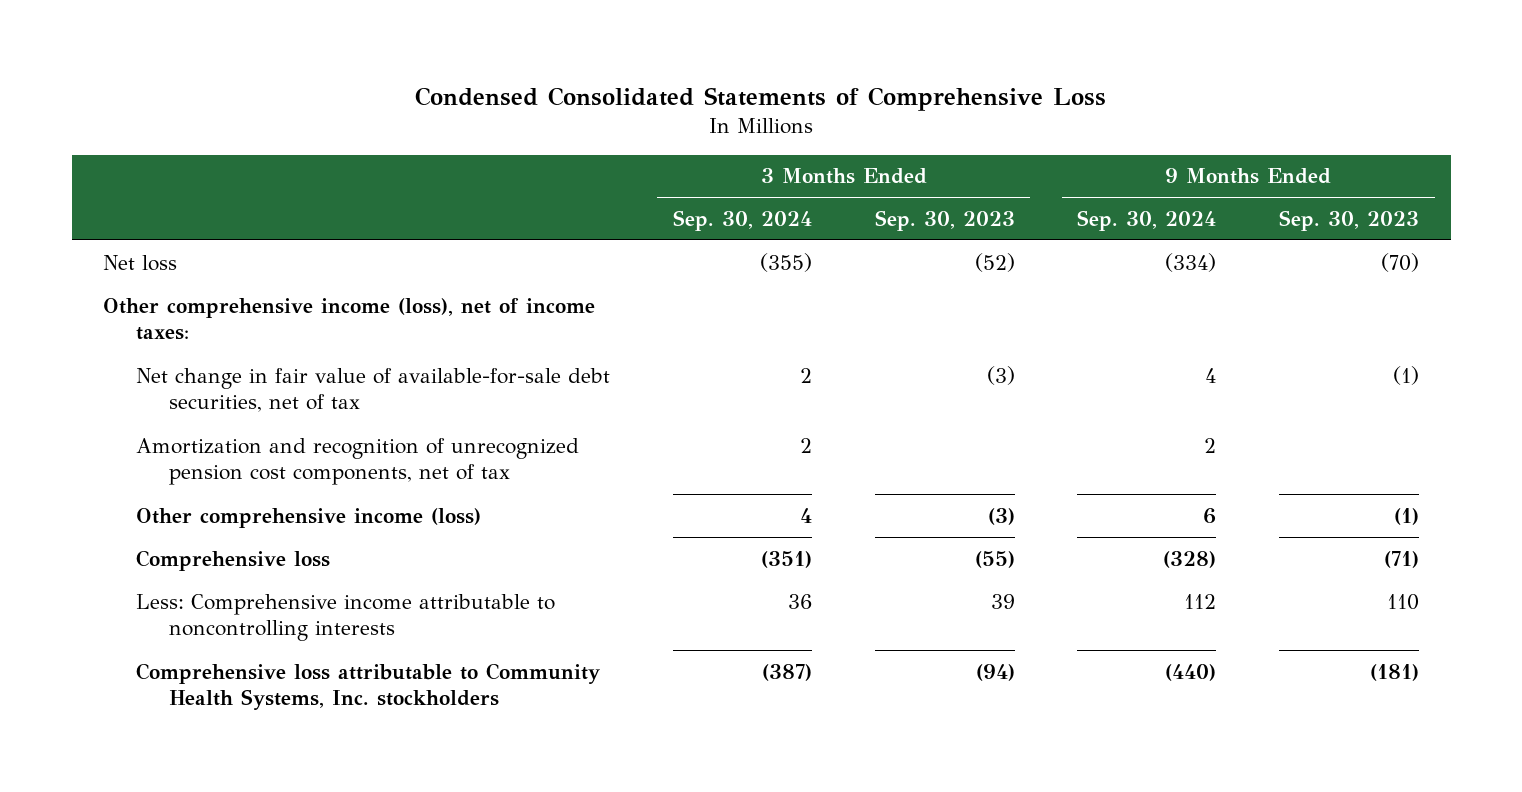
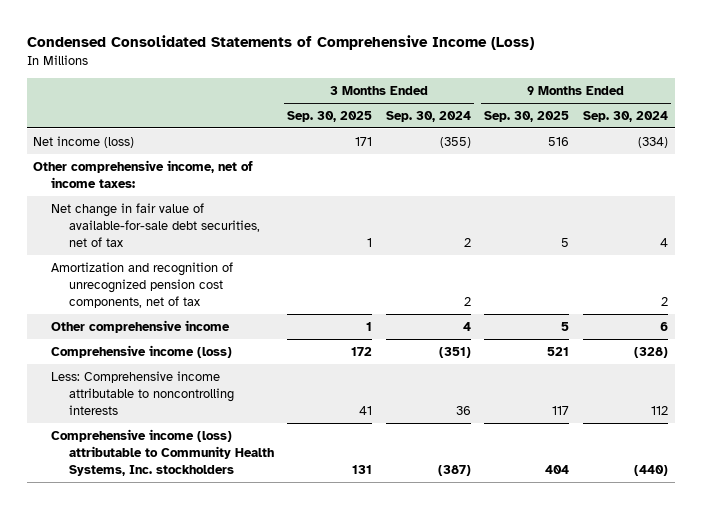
[415,86,1107,111] Condensed Consolidated Statements of Comprehensive Loss -> [26,35,534,51] Condensed Consolidated Statements of Comprehensive Income (Loss)
[874,209,1015,231] Sep. 30, 2023 -> none
[1279,209,1420,231] Sep. 30, 2023 -> none
none -> [287,110,373,122] Sep. 30, 2025
none -> [484,110,570,122] Sep. 30, 2025
[103,254,178,271] Net loss -> [33,135,135,148] Net income (loss)
[103,297,596,341] Other comprehensive income (loss), net of income taxes: -> [33,159,254,188] Other comprehensive income, net of income taxes:
[136,507,482,528] Other comprehensive income (loss) -> [51,319,231,333] Other comprehensive income
[136,549,331,571] Comprehensive loss -> [51,344,233,358] Comprehensive income (loss)
[136,662,601,711] Comprehensive loss attributable to Community Health Systems, Inc. stockholders -> [51,428,274,476] Comprehensive income (loss) attributable to Community Health Systems, Inc. stockholders

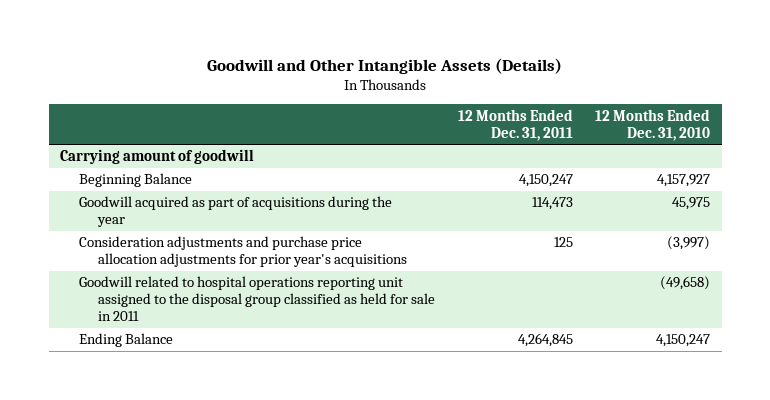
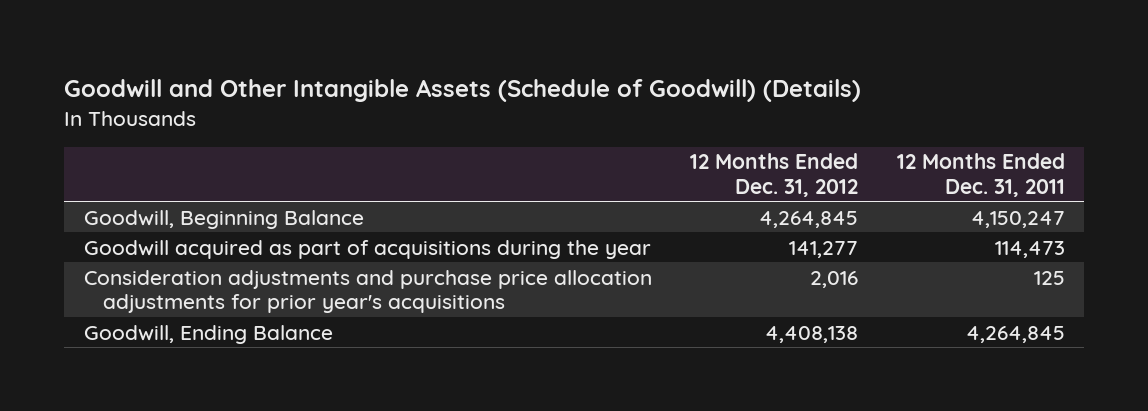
[207,57,563,74] Goodwill and Other Intangible Assets (Details) -> [64,79,862,103] Goodwill and Other Intangible Assets (Schedule of Goodwill) (Details)
[595,108,711,141] 12 Months Ended Dec. 31, 2010 -> none
none -> [690,153,859,197] 12 Months Ended Dec. 31, 2012
[59,149,254,165] Carrying amount of goodwill -> none
[79,173,193,188] Beginning Balance -> [83,209,364,229] Goodwill, Beginning Balance
[79,276,436,322] Goodwill related to hospital operations reporting unit assigned to the disposal group classified as held for sale in 2011 -> none
[79,333,174,348] Ending Balance -> [83,324,333,344] Goodwill, Ending Balance

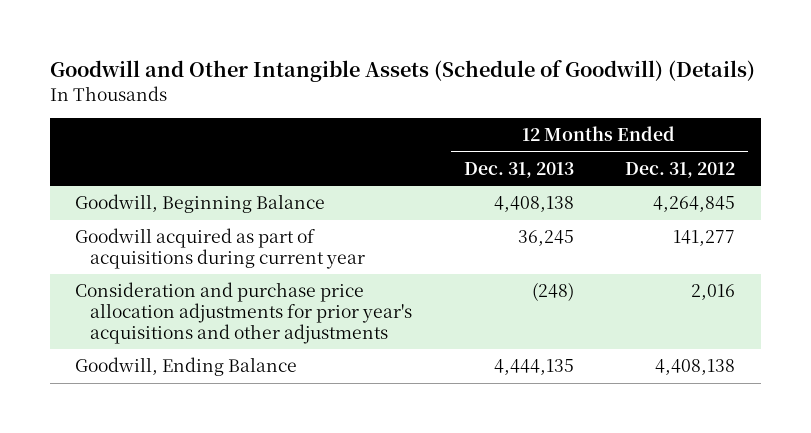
[896,153,1065,197] 12 Months Ended Dec. 31, 2011 -> none
none -> [463,161,574,178] Dec. 31, 2013
[83,239,651,259] Goodwill acquired as part of acquisitions during the year -> [75,228,366,270] Goodwill acquired as part of acquisitions during current year
[83,269,652,314] Consideration adjustments and purchase price allocation adjustments for prior year's acquisitions -> [75,282,413,344] Consideration and purchase price allocation adjustments for prior year's acquisitions and other adjustments

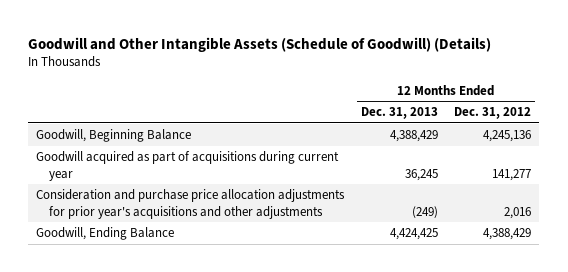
[493,196,574,213] 4,408,138 -> [389,130,438,143] 4,388,429
[653,196,736,213] 4,264,845 -> [483,130,532,143] 4,245,136
[531,282,574,302] (248) -> [411,205,438,218] (249)
[493,359,574,376] 4,444,135 -> [389,228,438,241] 4,424,425
[655,359,736,376] 4,408,138 -> [483,228,532,241] 4,388,429

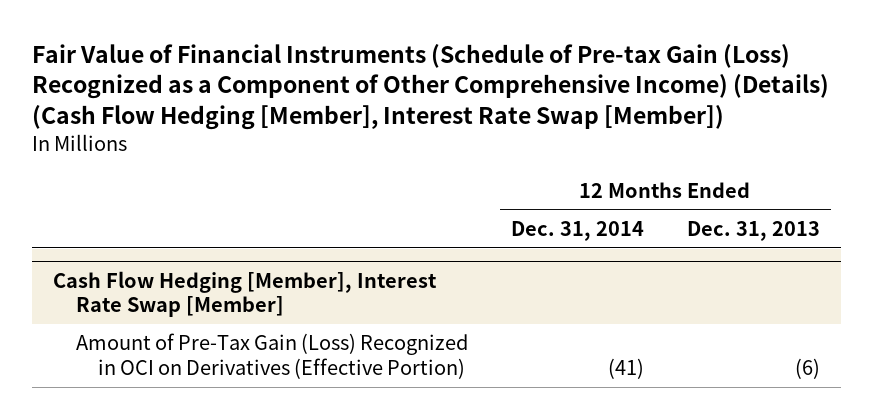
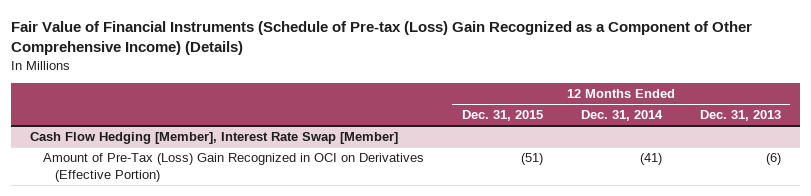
[31,43,829,131] Fair Value of Financial Instruments (Schedule of Pre-tax Gain (Loss) Recognized as a Component of Other Comprehensive Income) (Details) (Cash Flow Hedging [Member], Interest Rate Swap [Member]) -> [11,20,753,55] Fair Value of Financial Instruments (Schedule of Pre-tax (Loss) Gain Recognized as a Component of Other Comprehensive Income) (Details)
none -> [461,110,543,122] Dec. 31, 2015
[75,333,468,379] Amount of Pre-Tax Gain (Loss) Recognized in OCI on Derivatives (Effective Portion) -> [42,153,424,182] Amount of Pre-Tax (Loss) Gain Recognized in OCI on Derivatives (Effective Portion)

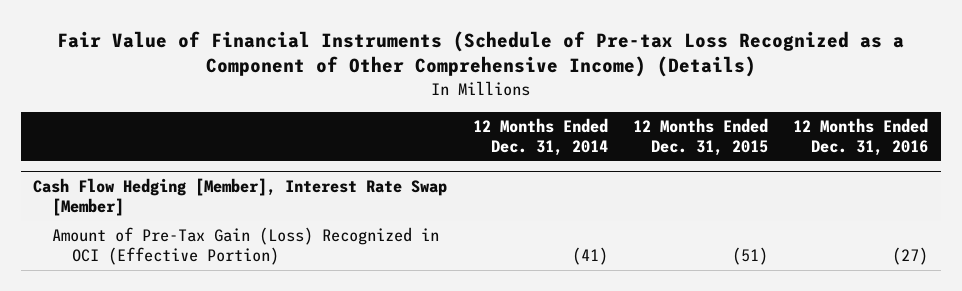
[11,20,753,55] Fair Value of Financial Instruments (Schedule of Pre-tax (Loss) Gain Recognized as a Component of Other Comprehensive Income) (Details) -> [56,30,904,78] Fair Value of Financial Instruments (Schedule of Pre-tax Loss Recognized as a Component of Other Comprehensive Income) (Details)
[699,110,781,122] Dec. 31, 2013 -> none
none -> [793,117,929,156] 12 Months Ended Dec. 31, 2016
[42,153,424,182] Amount of Pre-Tax (Loss) Gain Recognized in OCI on Derivatives (Effective Portion) -> [52,227,440,266] Amount of Pre-Tax Gain (Loss) Recognized in OCI (Effective Portion)

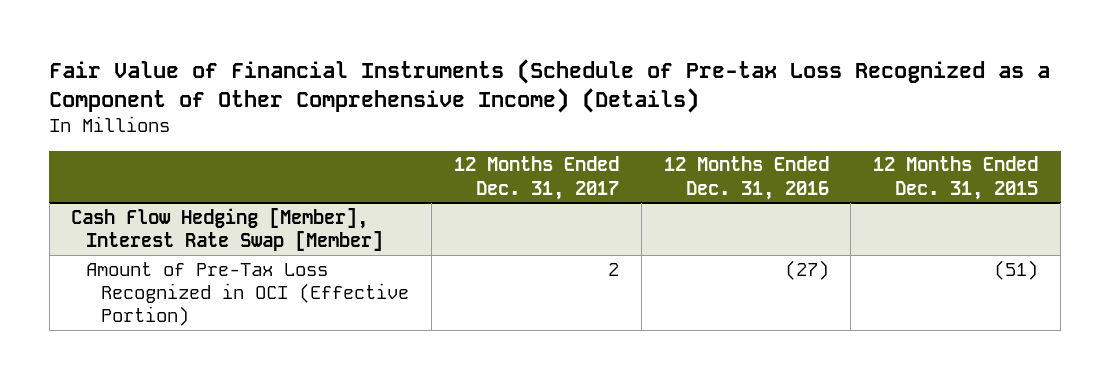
[472,117,608,156] 12 Months Ended Dec. 31, 2014 -> none
none -> [453,156,619,200] 12 Months Ended Dec. 31, 2017
[52,227,440,266] Amount of Pre-Tax Gain (Loss) Recognized in OCI (Effective Portion) -> [86,261,410,327] Amount of Pre-Tax Loss Recognized in OCI (Effective Portion)

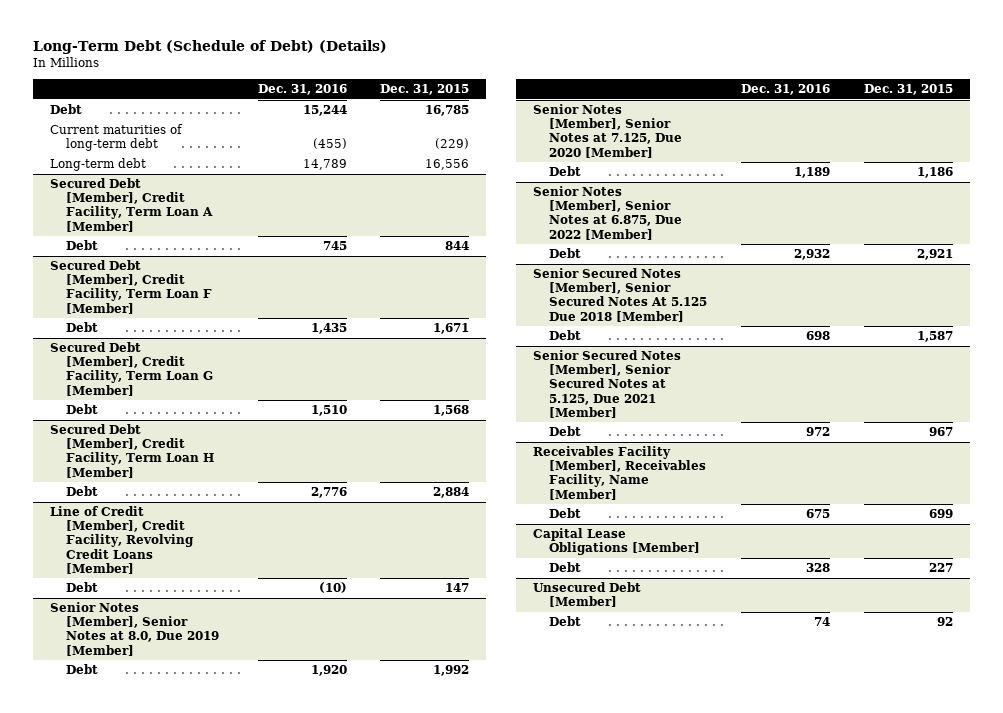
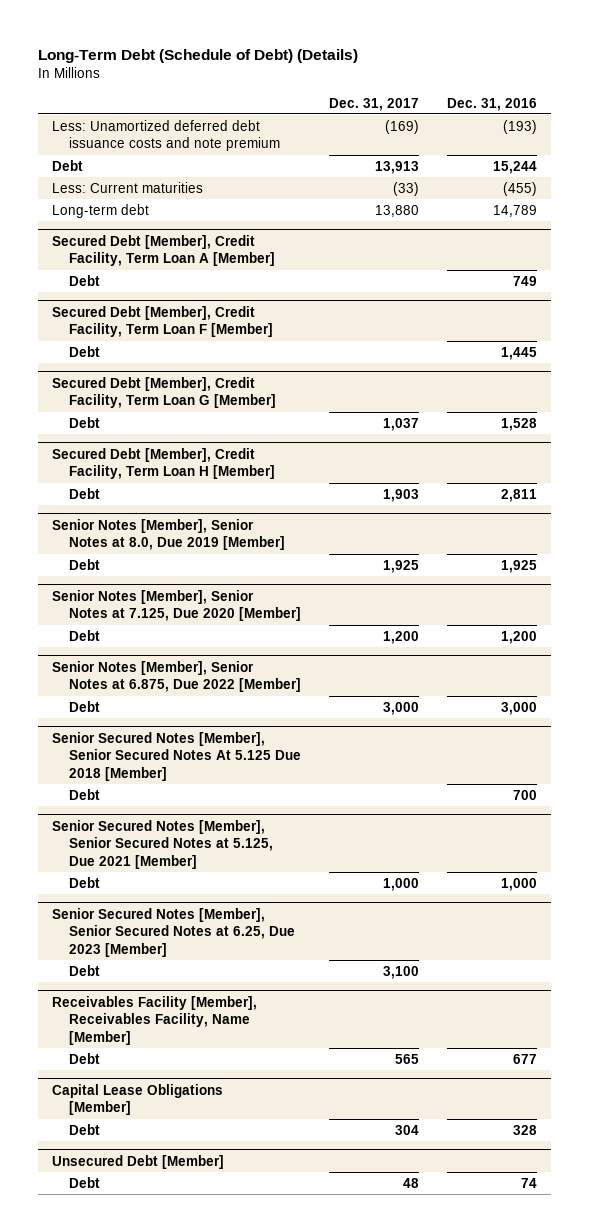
[380,84,470,96] Dec. 31, 2015 -> none
none -> [329,97,420,111] Dec. 31, 2017
none -> [52,119,281,152] Less: Unamortized deferred debt issuance costs and note premium
[49,124,183,152] Current maturities of long-term debt -> [52,181,204,193] Less: Current maturities
[322,241,347,251] 745 -> [512,275,537,286] 749
[310,323,347,335] 1,435 -> [500,346,537,360] 1,445
[310,405,347,417] 1,510 -> [500,417,537,431] 1,528
[49,506,194,574] Line of Credit [Member], Credit Facility, Revolving Credit Loans [Member] -> none
[65,582,98,593] Debt -> none
[310,487,347,499] 2,776 -> [500,488,537,502] 2,811
[310,665,347,677] 1,920 -> [500,559,537,573] 1,925
[794,167,831,179] 1,189 -> [500,630,537,644] 1,200
[794,249,831,261] 2,932 -> [500,701,537,715] 3,000
[806,331,831,341] 698 -> [512,789,537,800] 700
[806,427,831,437] 972 -> [500,877,537,891] 1,000
none -> [52,907,296,957] Senior Secured Notes [Member], Senior Secured Notes at 6.25, Due 2023 [Member]
none -> [69,964,101,976] Debt
[806,509,831,519] 675 -> [512,1053,537,1064] 677

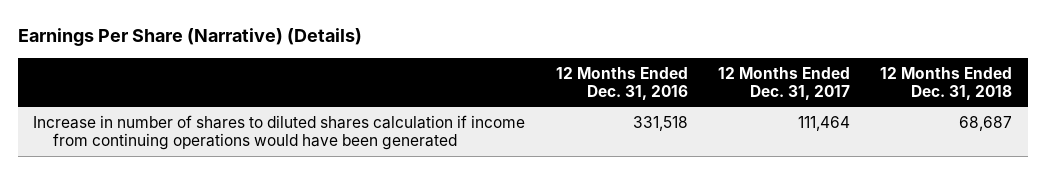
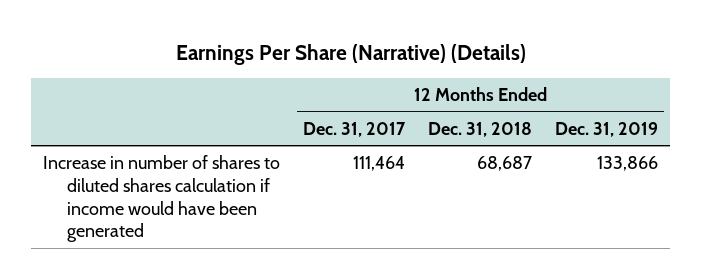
[555,66,688,101] 12 Months Ended Dec. 31, 2016 -> none
none -> [555,121,659,137] Dec. 31, 2019
[33,114,526,151] Increase in number of shares to diluted shares calculation if income from continuing operations would have been generated -> [43,155,281,243] Increase in number of shares to diluted shares calculation if income would have been generated

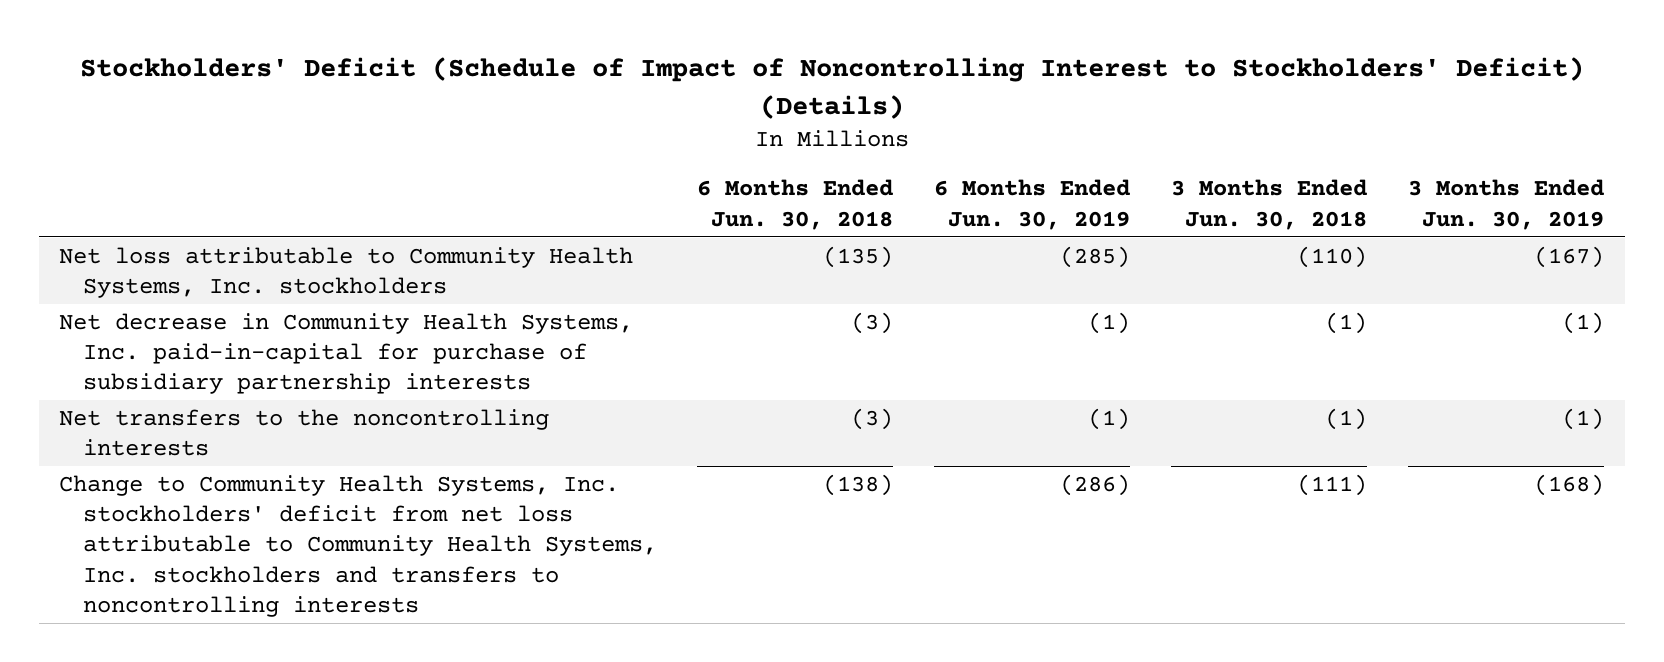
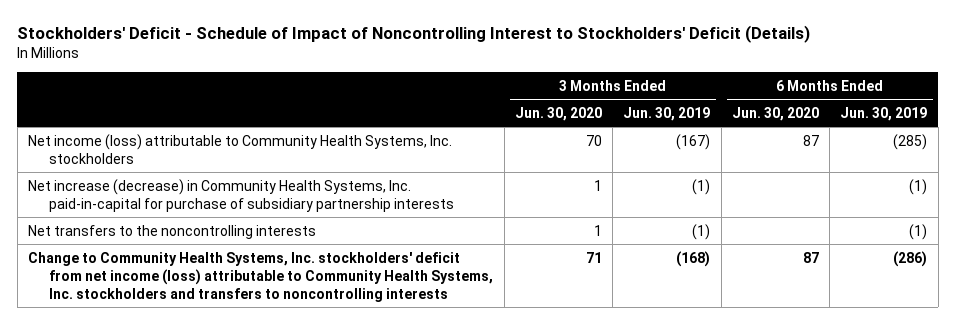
[79,57,1584,119] Stockholders' Deficit (Schedule of Impact of Noncontrolling Interest to Stockholders' Deficit) (Details) -> [17,24,811,43] Stockholders' Deficit - Schedule of Impact of Noncontrolling Interest to Stockholders' Deficit (Details)
[697,179,894,230] 6 Months Ended Jun. 30, 2018 -> none
[1171,179,1368,230] 3 Months Ended Jun. 30, 2018 -> none
none -> [514,106,602,121] Jun. 30, 2020
none -> [731,106,819,121] Jun. 30, 2020
[59,247,634,299] Net loss attributable to Community Health Systems, Inc. stockholders -> [27,133,452,164] Net income (loss) attributable to Community Health Systems, Inc. stockholders
[59,313,634,395] Net decrease in Community Health Systems, Inc. paid-in-capital for purchase of subsidiary partnership interests -> [27,178,455,212] Net increase (decrease) in Community Health Systems, Inc. paid-in-capital for purchase of subsidiary partnership interests
[59,475,657,617] Change to Community Health Systems, Inc. stockholders' deficit from net loss attributable to Community Health Systems, Inc. stockholders and transfers to noncontrolling interests -> [27,251,494,302] Change to Community Health Systems, Inc. stockholders' deficit from net income (loss) attributable to Community Health Systems, Inc. stockholders and transfers to noncontrolling interests

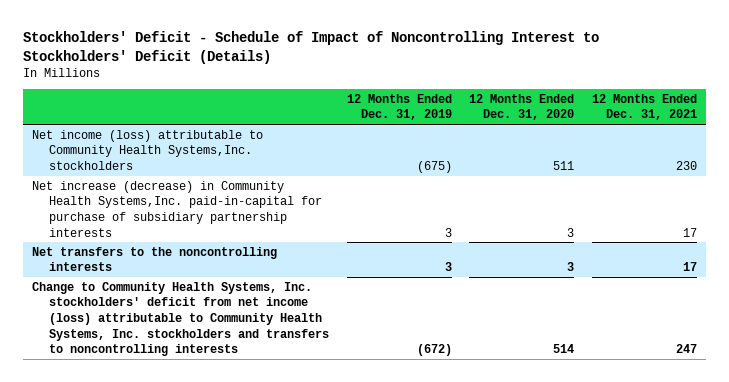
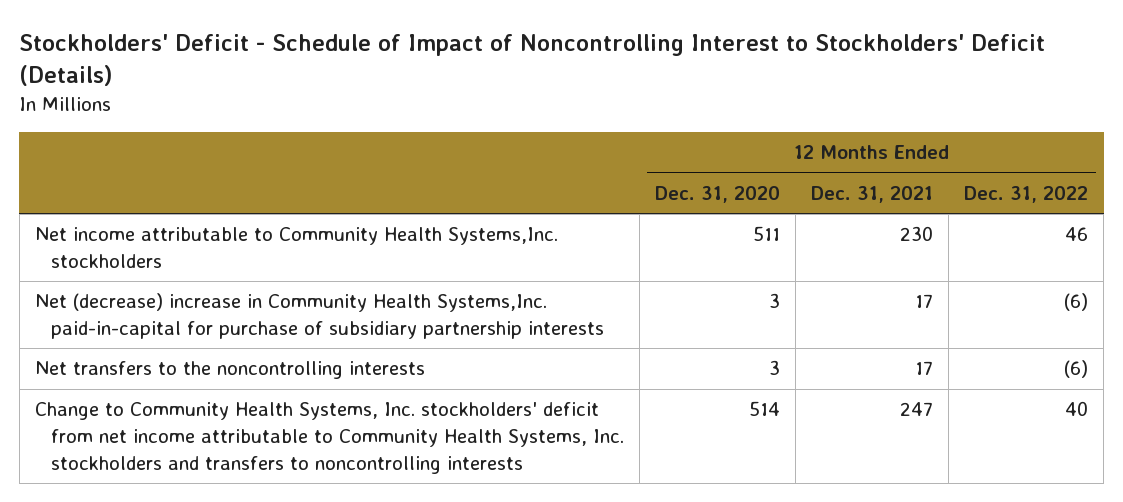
[346,93,452,121] 12 Months Ended Dec. 31, 2019 -> none
none -> [964,186,1089,204] Dec. 31, 2022
[31,129,263,170] Net income (loss) attributable to Community Health Systems,Inc. stockholders -> [34,227,558,268] Net income attributable to Community Health Systems,Inc. stockholders
[31,180,323,237] Net increase (decrease) in Community Health Systems,Inc. paid-in-capital for purchase of subsidiary partnership interests -> [34,293,604,339] Net (decrease) increase in Community Health Systems,Inc. paid-in-capital for purchase of subsidiary partnership interests
[31,281,330,357] Change to Community Health Systems, Inc. stockholders' deficit from net income (loss) attributable to Community Health Systems, Inc. stockholders and transfers to noncontrolling interests -> [34,402,624,474] Change to Community Health Systems, Inc. stockholders' deficit from net income attributable to Community Health Systems, Inc. stockholders and transfers to noncontrolling interests

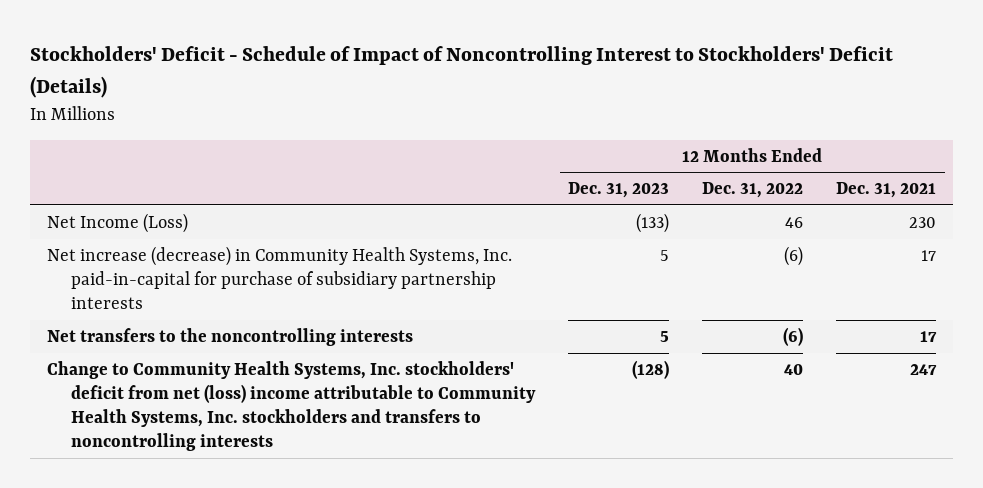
[654,186,780,204] Dec. 31, 2020 -> none
none -> [567,182,669,199] Dec. 31, 2023
[34,227,558,268] Net income attributable to Community Health Systems,Inc. stockholders -> [46,213,188,234] Net Income (Loss)
[34,293,604,339] Net (decrease) increase in Community Health Systems,Inc. paid-in-capital for purchase of subsidiary partnership interests -> [46,246,512,310] Net increase (decrease) in Community Health Systems, Inc. paid-in-capital for purchase of subsidiary partnership interests
[34,402,624,474] Change to Community Health Systems, Inc. stockholders' deficit from net income attributable to Community Health Systems, Inc. stockholders and transfers to noncontrolling interests -> [46,361,536,452] Change to Community Health Systems, Inc. stockholders' deficit from net (loss) income attributable to Community Health Systems, Inc. stockholders and transfers to noncontrolling interests

